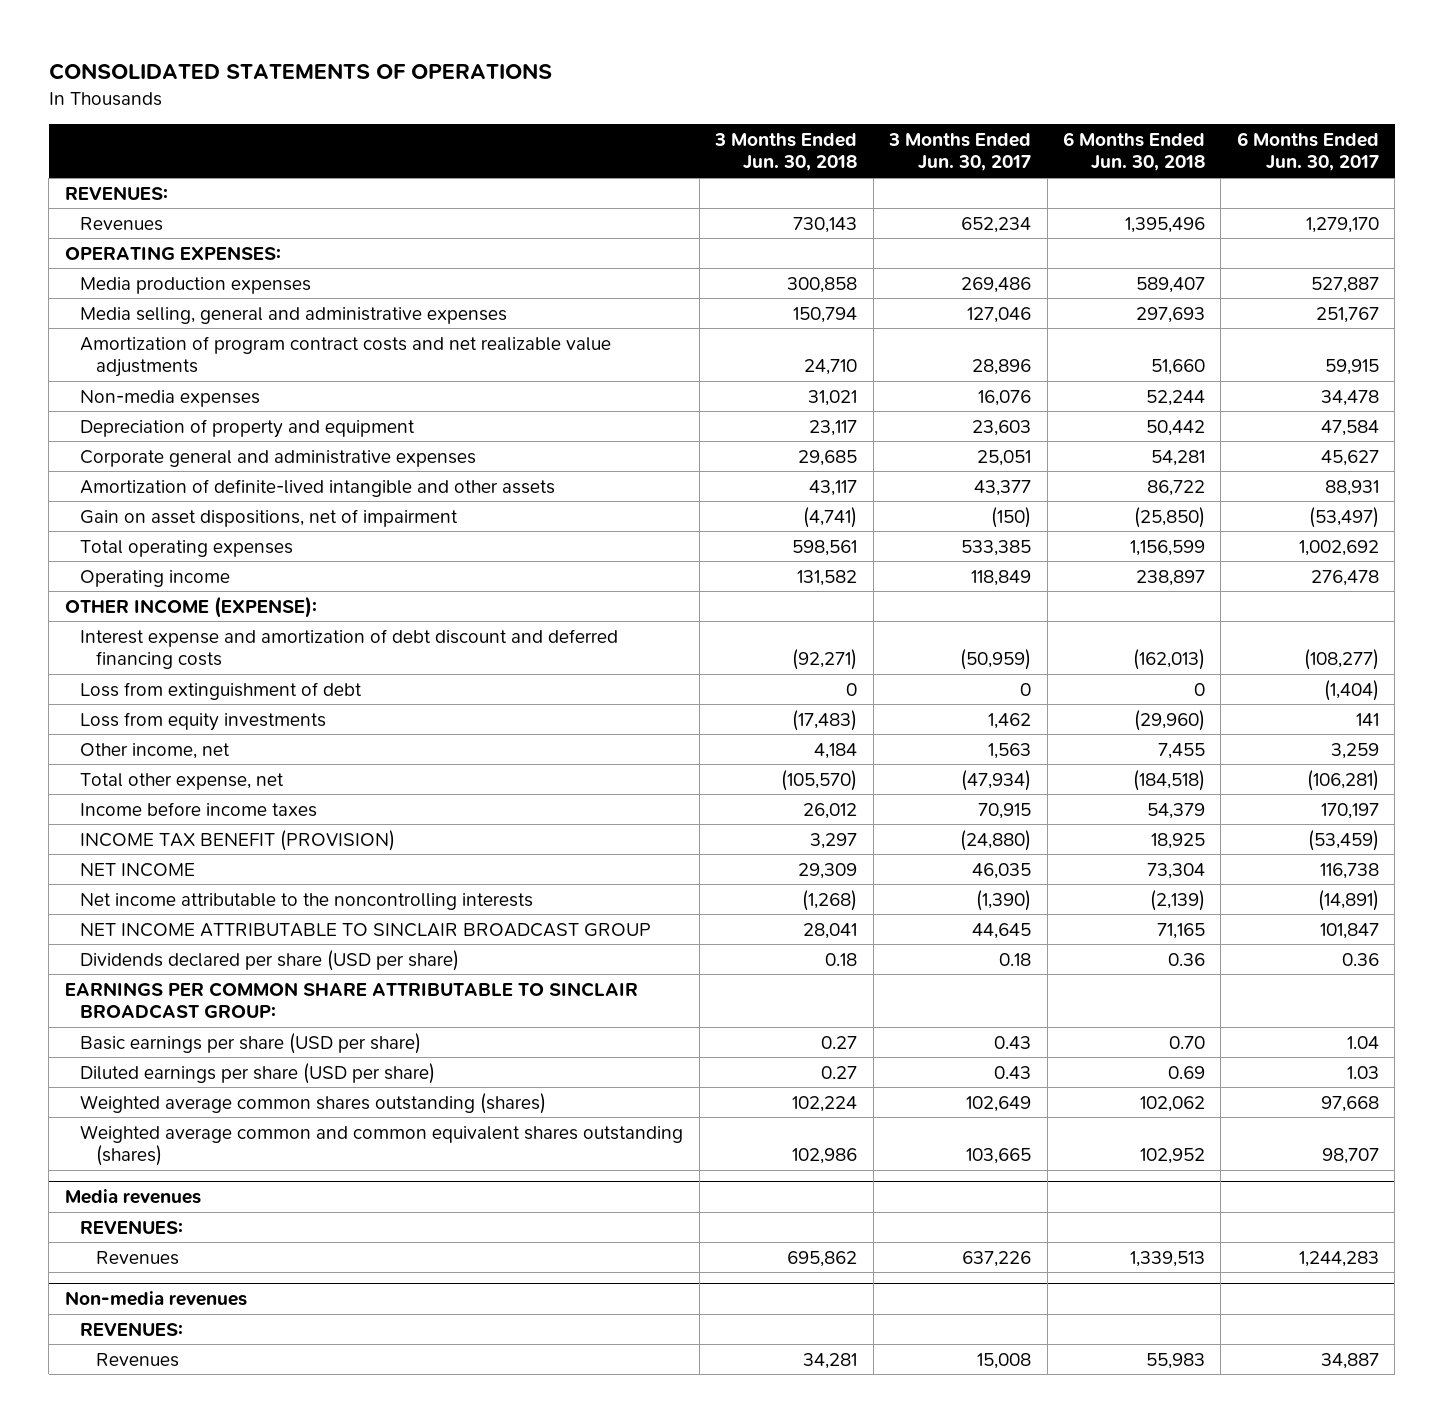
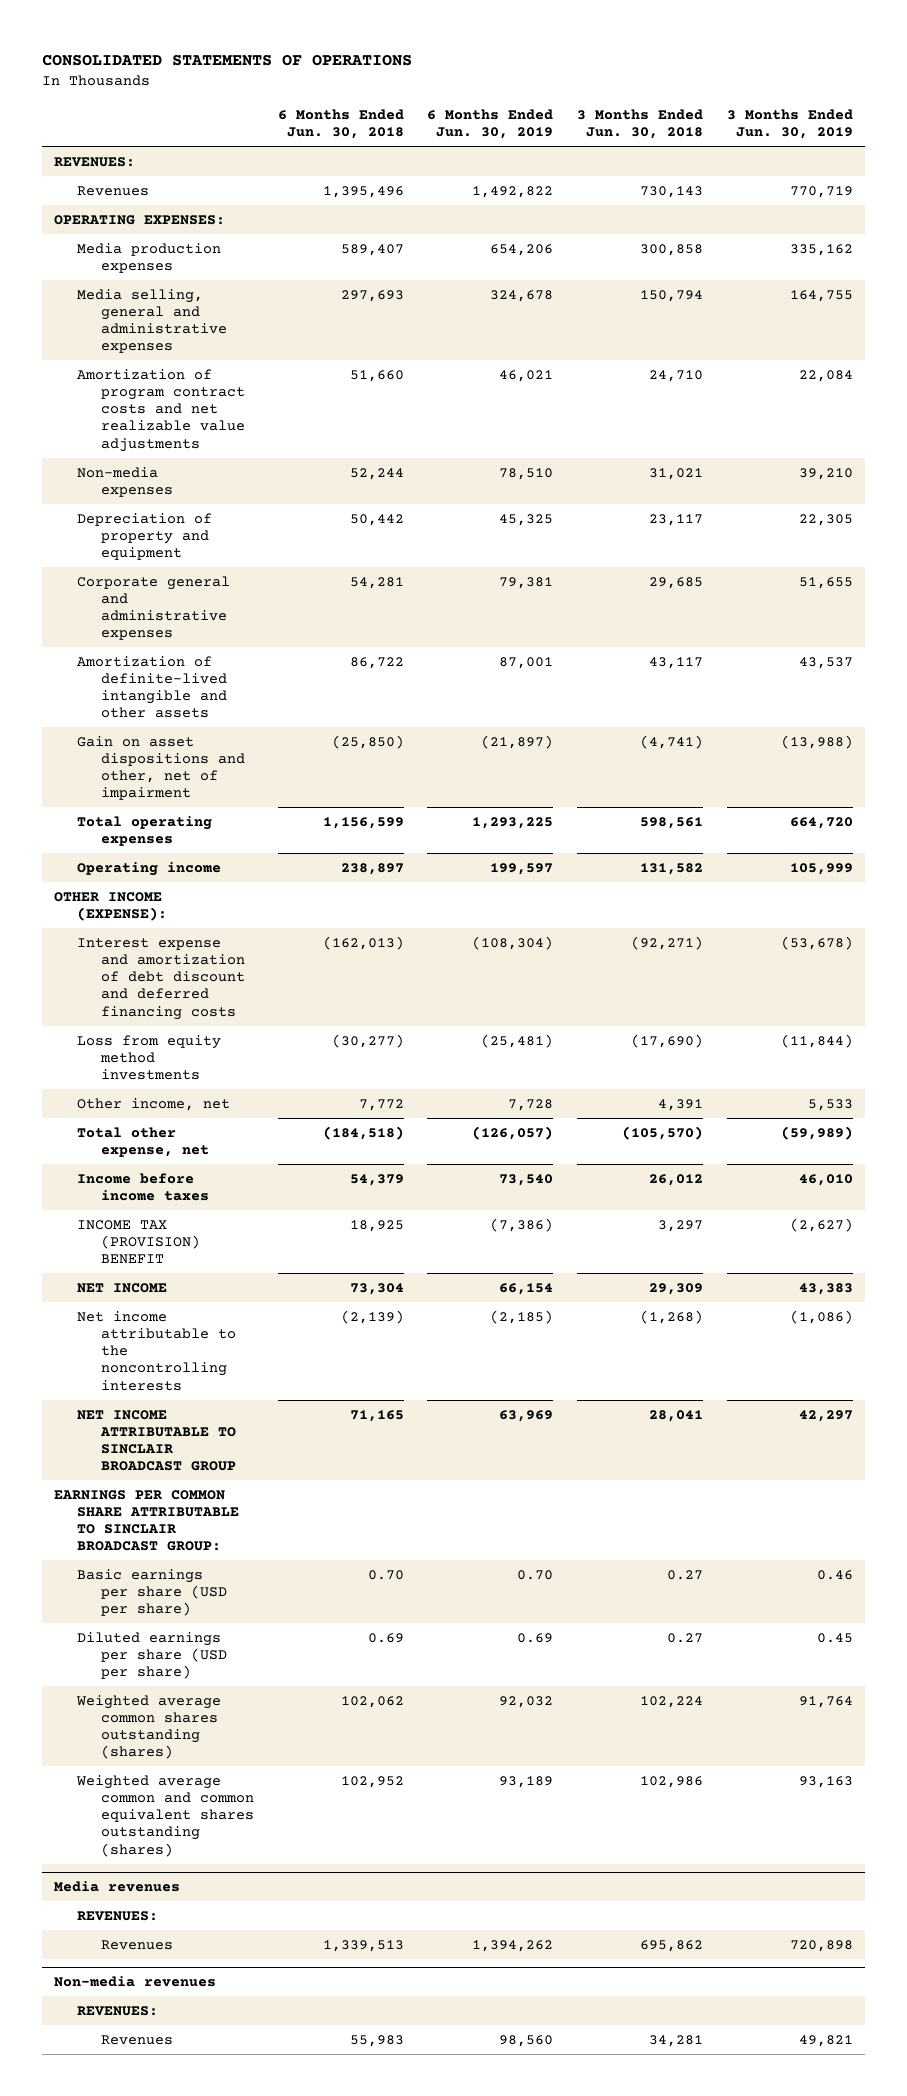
[888,132,1032,172] 3 Months Ended Jun. 30, 2017 -> none
[1236,131,1379,172] 6 Months Ended Jun. 30, 2017 -> none
none -> [427,108,554,140] 6 Months Ended Jun. 30, 2019
none -> [727,108,854,140] 3 Months Ended Jun. 30, 2019
[80,508,459,527] Gain on asset dispositions, net of impairment -> [77,735,245,801] Gain on asset dispositions and other, net of impairment
[80,681,363,700] Loss from extinguishment of debt -> none
[80,711,327,731] Loss from equity investments -> [77,1034,222,1081] Loss from equity method investments
[792,709,858,731] (17,483) -> [631,1033,704,1048] (17,690)
[1133,709,1205,731] (29,960) -> [331,1033,404,1048] (30,277)
[814,742,858,759] 4,184 -> [658,1098,704,1111] 4,391
[1157,742,1205,759] 7,455 -> [358,1098,404,1111] 7,772
[80,829,396,851] INCOME TAX BENEFIT (PROVISION) -> [77,1219,200,1265] INCOME TAX (PROVISION) BENEFIT
[80,949,460,971] Dividends declared per share (USD per share) -> none

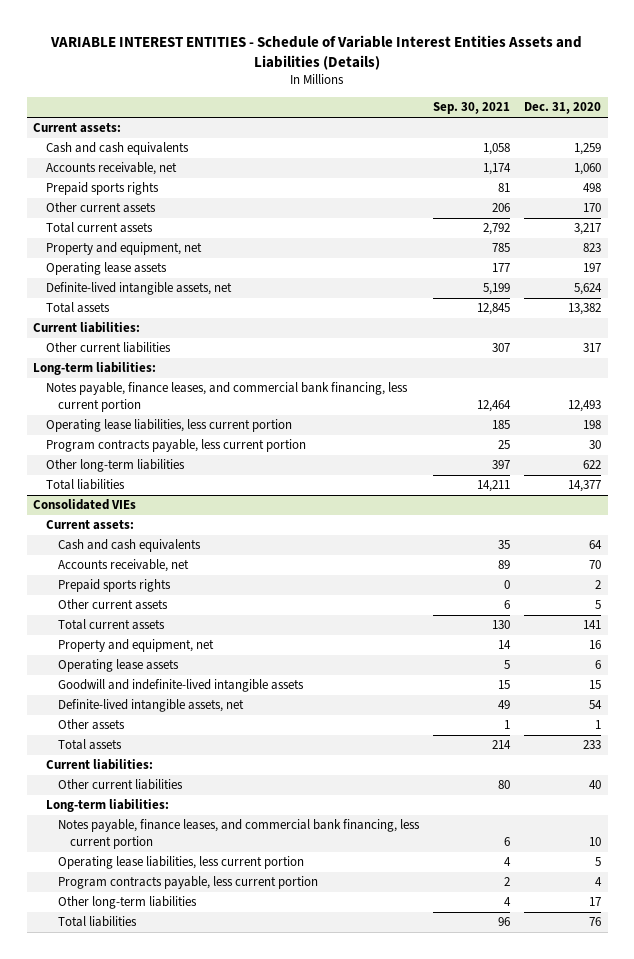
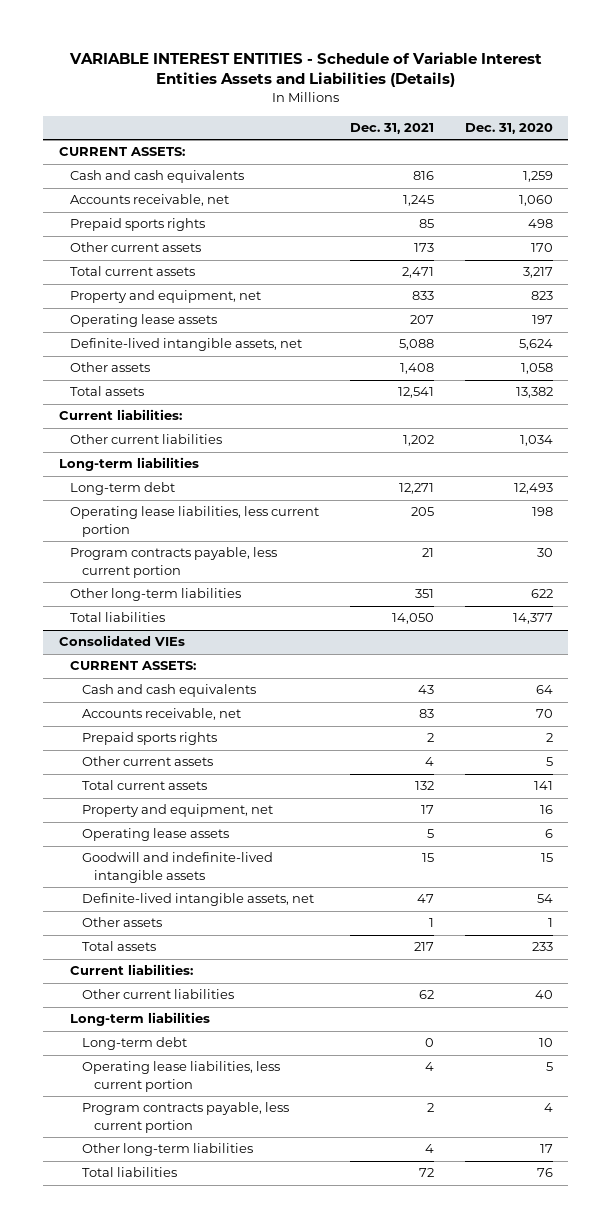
[433,102,511,115] Sep. 30, 2021 -> none
none -> [350,123,435,135] Dec. 31, 2021
[33,123,122,134] Current assets: -> [58,147,185,157] CURRENT ASSETS:
none -> [70,362,151,373] Other assets
[582,343,601,353] 317 -> [519,435,553,447] 1,034
[33,362,157,376] Long-term liabilities: -> [58,457,199,472] Long-term liabilities
[45,382,408,413] Notes payable, finance leases, and commercial bank financing, less current portion -> [70,482,176,496] Long-term debt
[45,520,134,531] Current assets: -> [70,661,197,671] CURRENT ASSETS:
[45,799,169,813] Long-term liabilities: -> [70,1012,211,1027] Long-term liabilities
[58,819,421,850] Notes payable, finance leases, and commercial bank financing, less current portion -> [81,1037,187,1051] Long-term debt

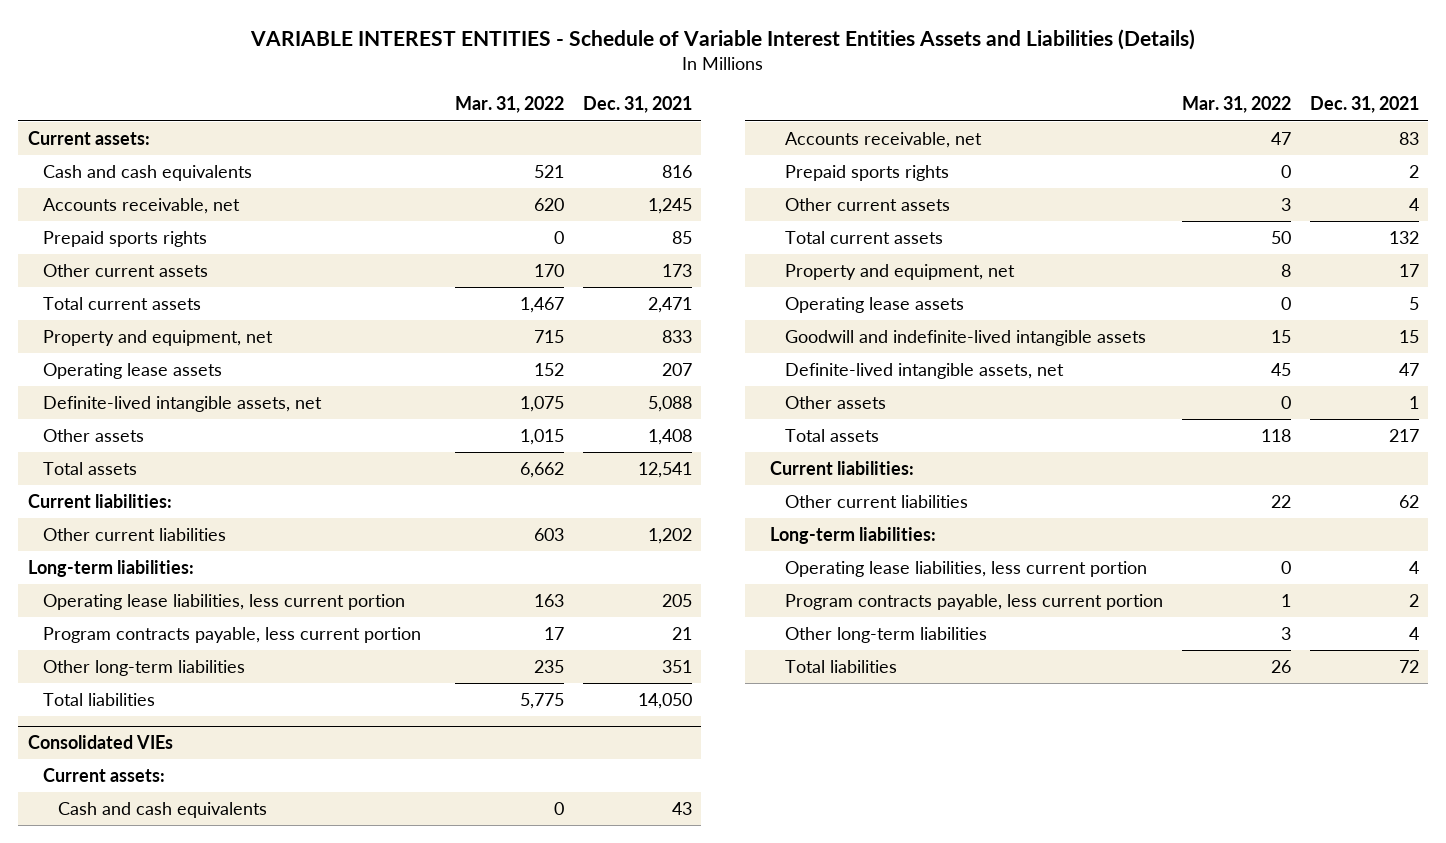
[464,123,553,135] Dec. 31, 2020 -> none
none -> [454,96,564,114] Mar. 31, 2022
[58,147,185,157] CURRENT ASSETS: -> [27,130,150,145] Current assets:
[70,482,176,496] Long-term debt -> none
[58,457,199,472] Long-term liabilities -> [27,559,194,577] Long-term liabilities:
[70,661,197,671] CURRENT ASSETS: -> [42,767,165,782] Current assets:
[81,1037,187,1051] Long-term debt -> none
[70,1012,211,1027] Long-term liabilities -> [769,526,936,544] Long-term liabilities:

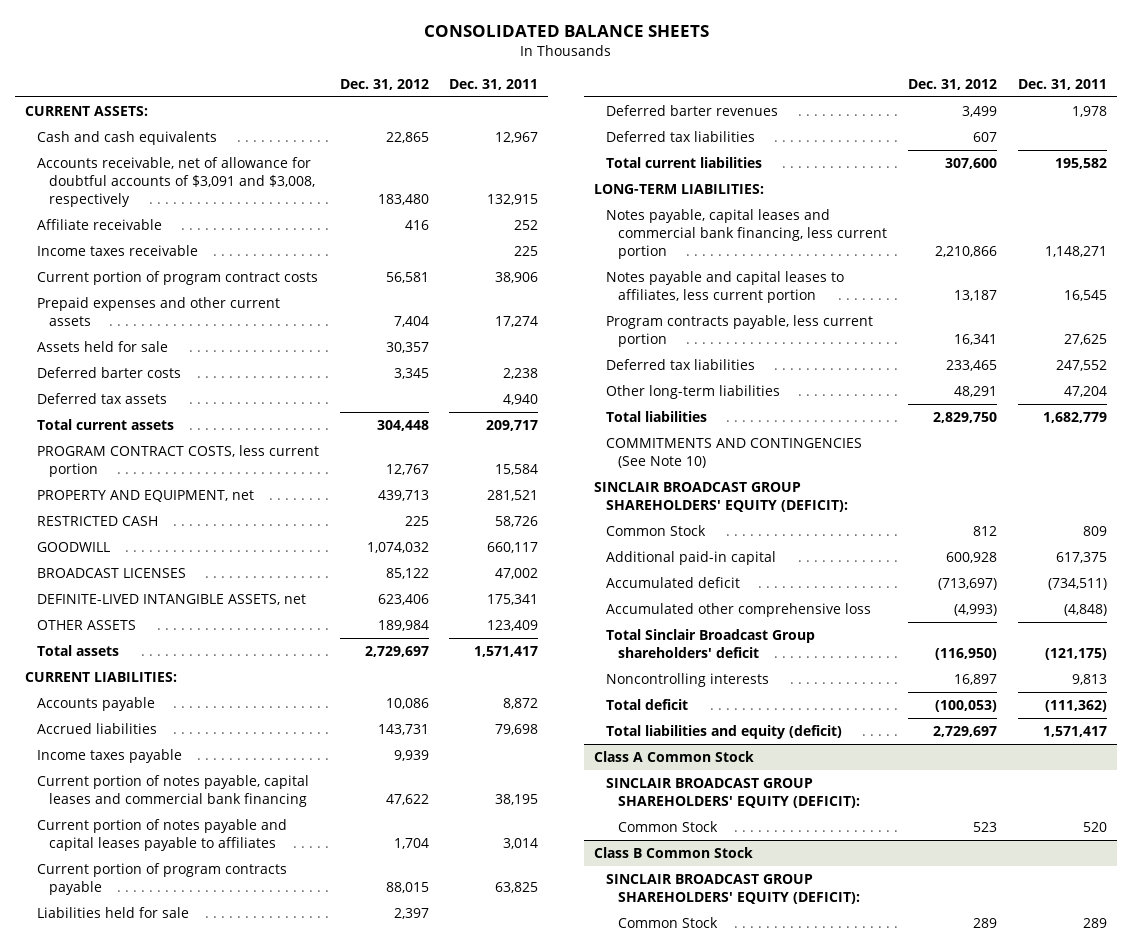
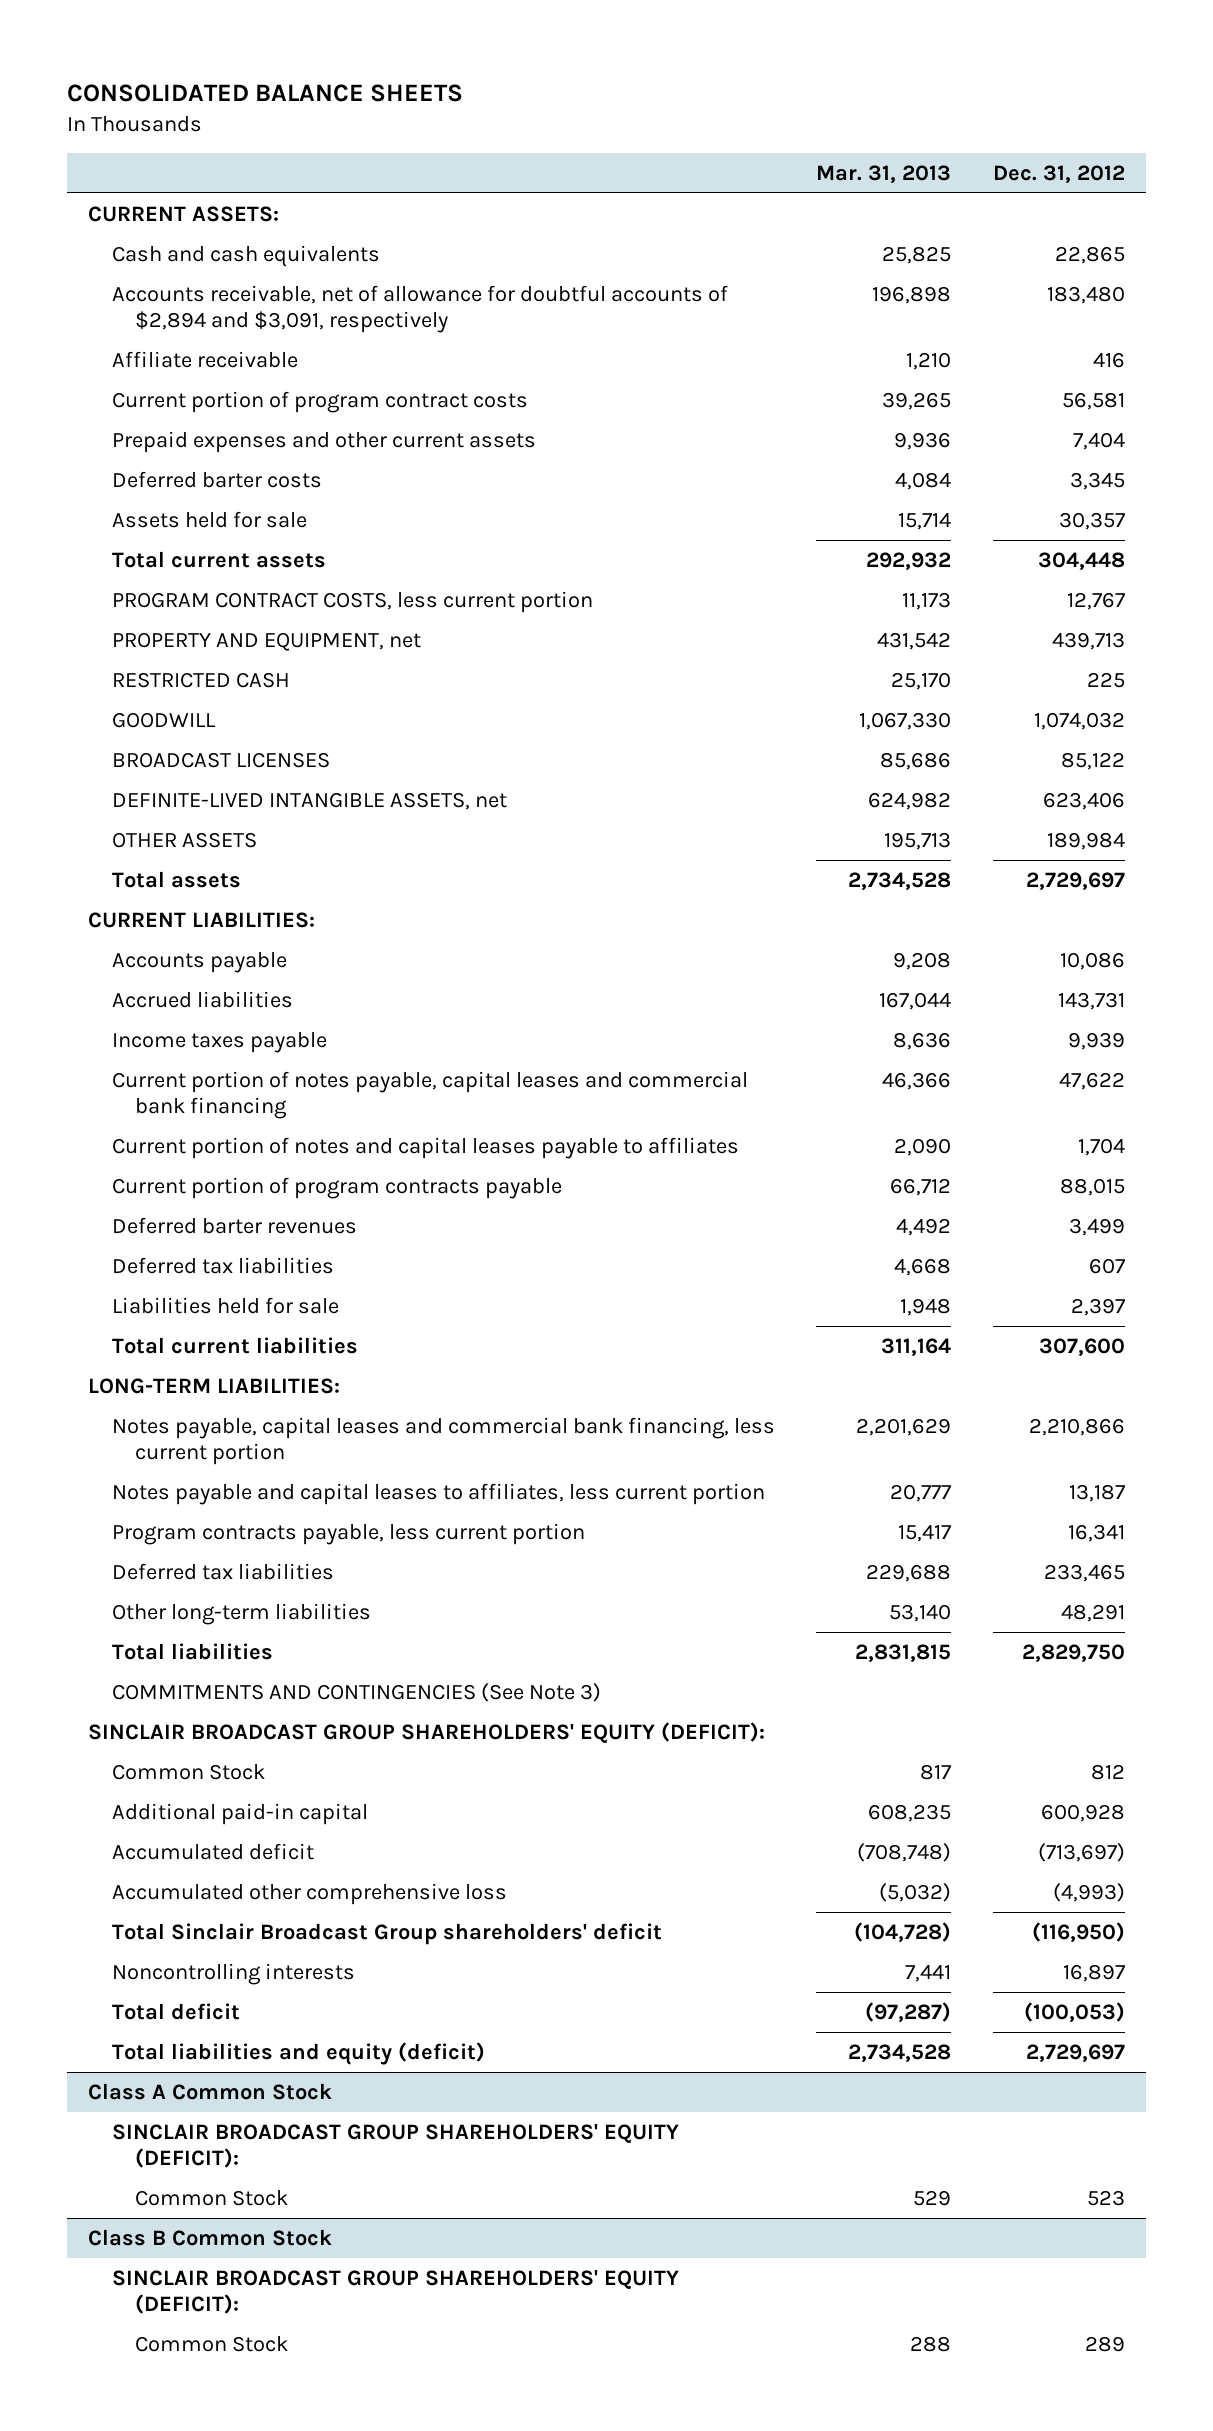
[448,78,538,90] Dec. 31, 2011 -> none
none -> [816,164,952,183] Mar. 31, 2013
[37,157,316,207] Accounts receivable, net of allowance for doubtful accounts of $3,091 and $3,008, respectively -> [111,284,728,334] Accounts receivable, net of allowance for doubtful accounts of $2,894 and $3,091, respectively
[37,245,199,257] Income taxes receivable -> none
[37,393,168,405] Deferred tax assets -> none
[37,341,169,353] Assets held for sale -> [111,510,307,528] Assets held for sale
[37,819,288,851] Current portion of notes payable and capital leases payable to affiliates -> [111,1136,739,1159] Current portion of notes and capital leases payable to affiliates
[37,907,190,919] Liabilities held for sale -> [111,1296,339,1314] Liabilities held for sale
[605,438,862,468] COMMITMENTS AND CONTINGENCIES (See Note 10) -> [111,1682,601,1702] COMMITMENTS AND CONTINGENCIES (See Note 3)

